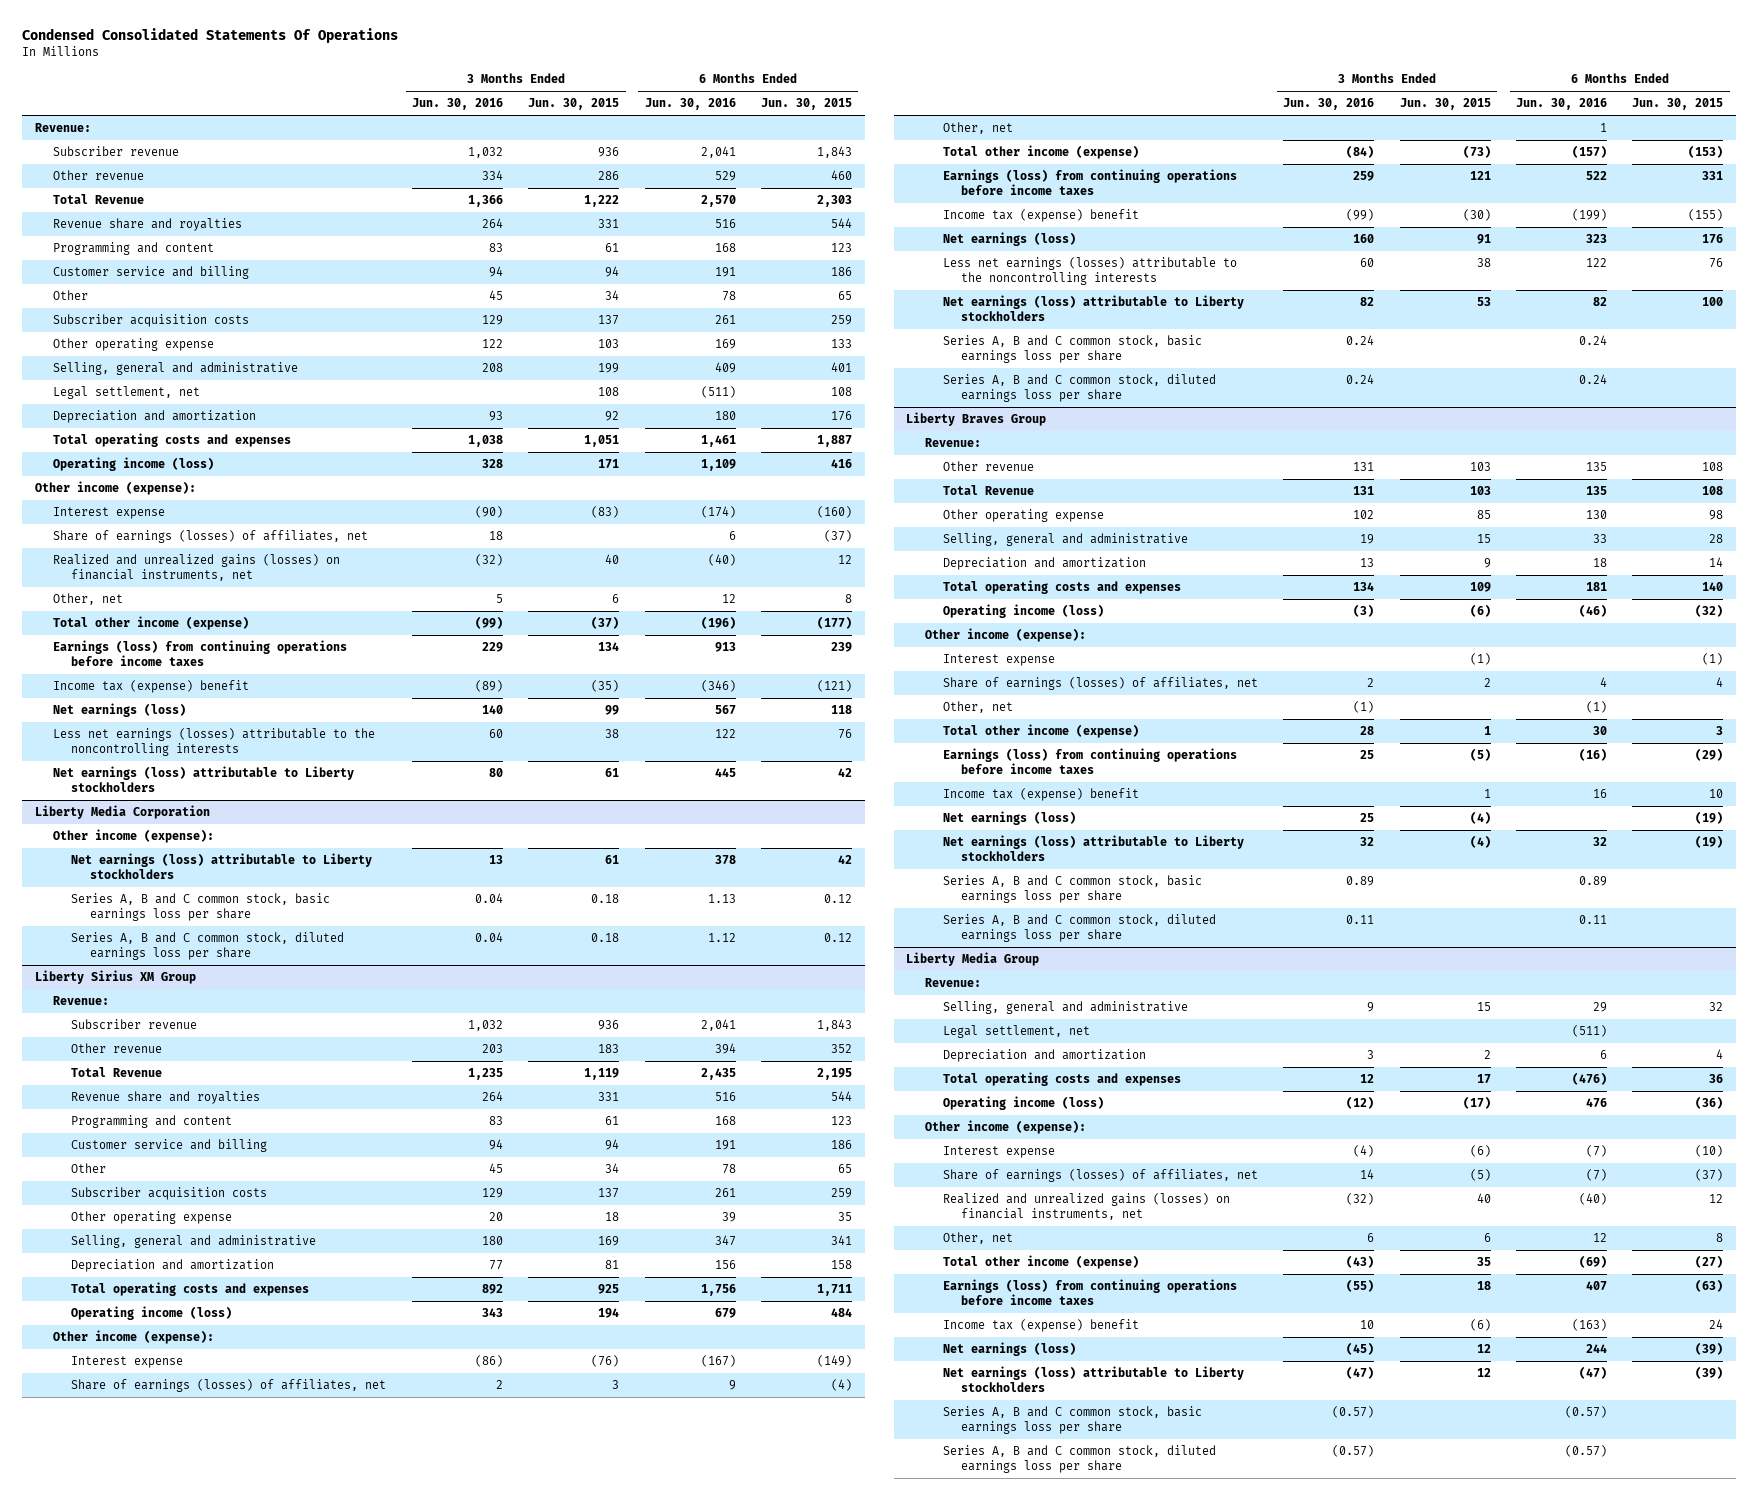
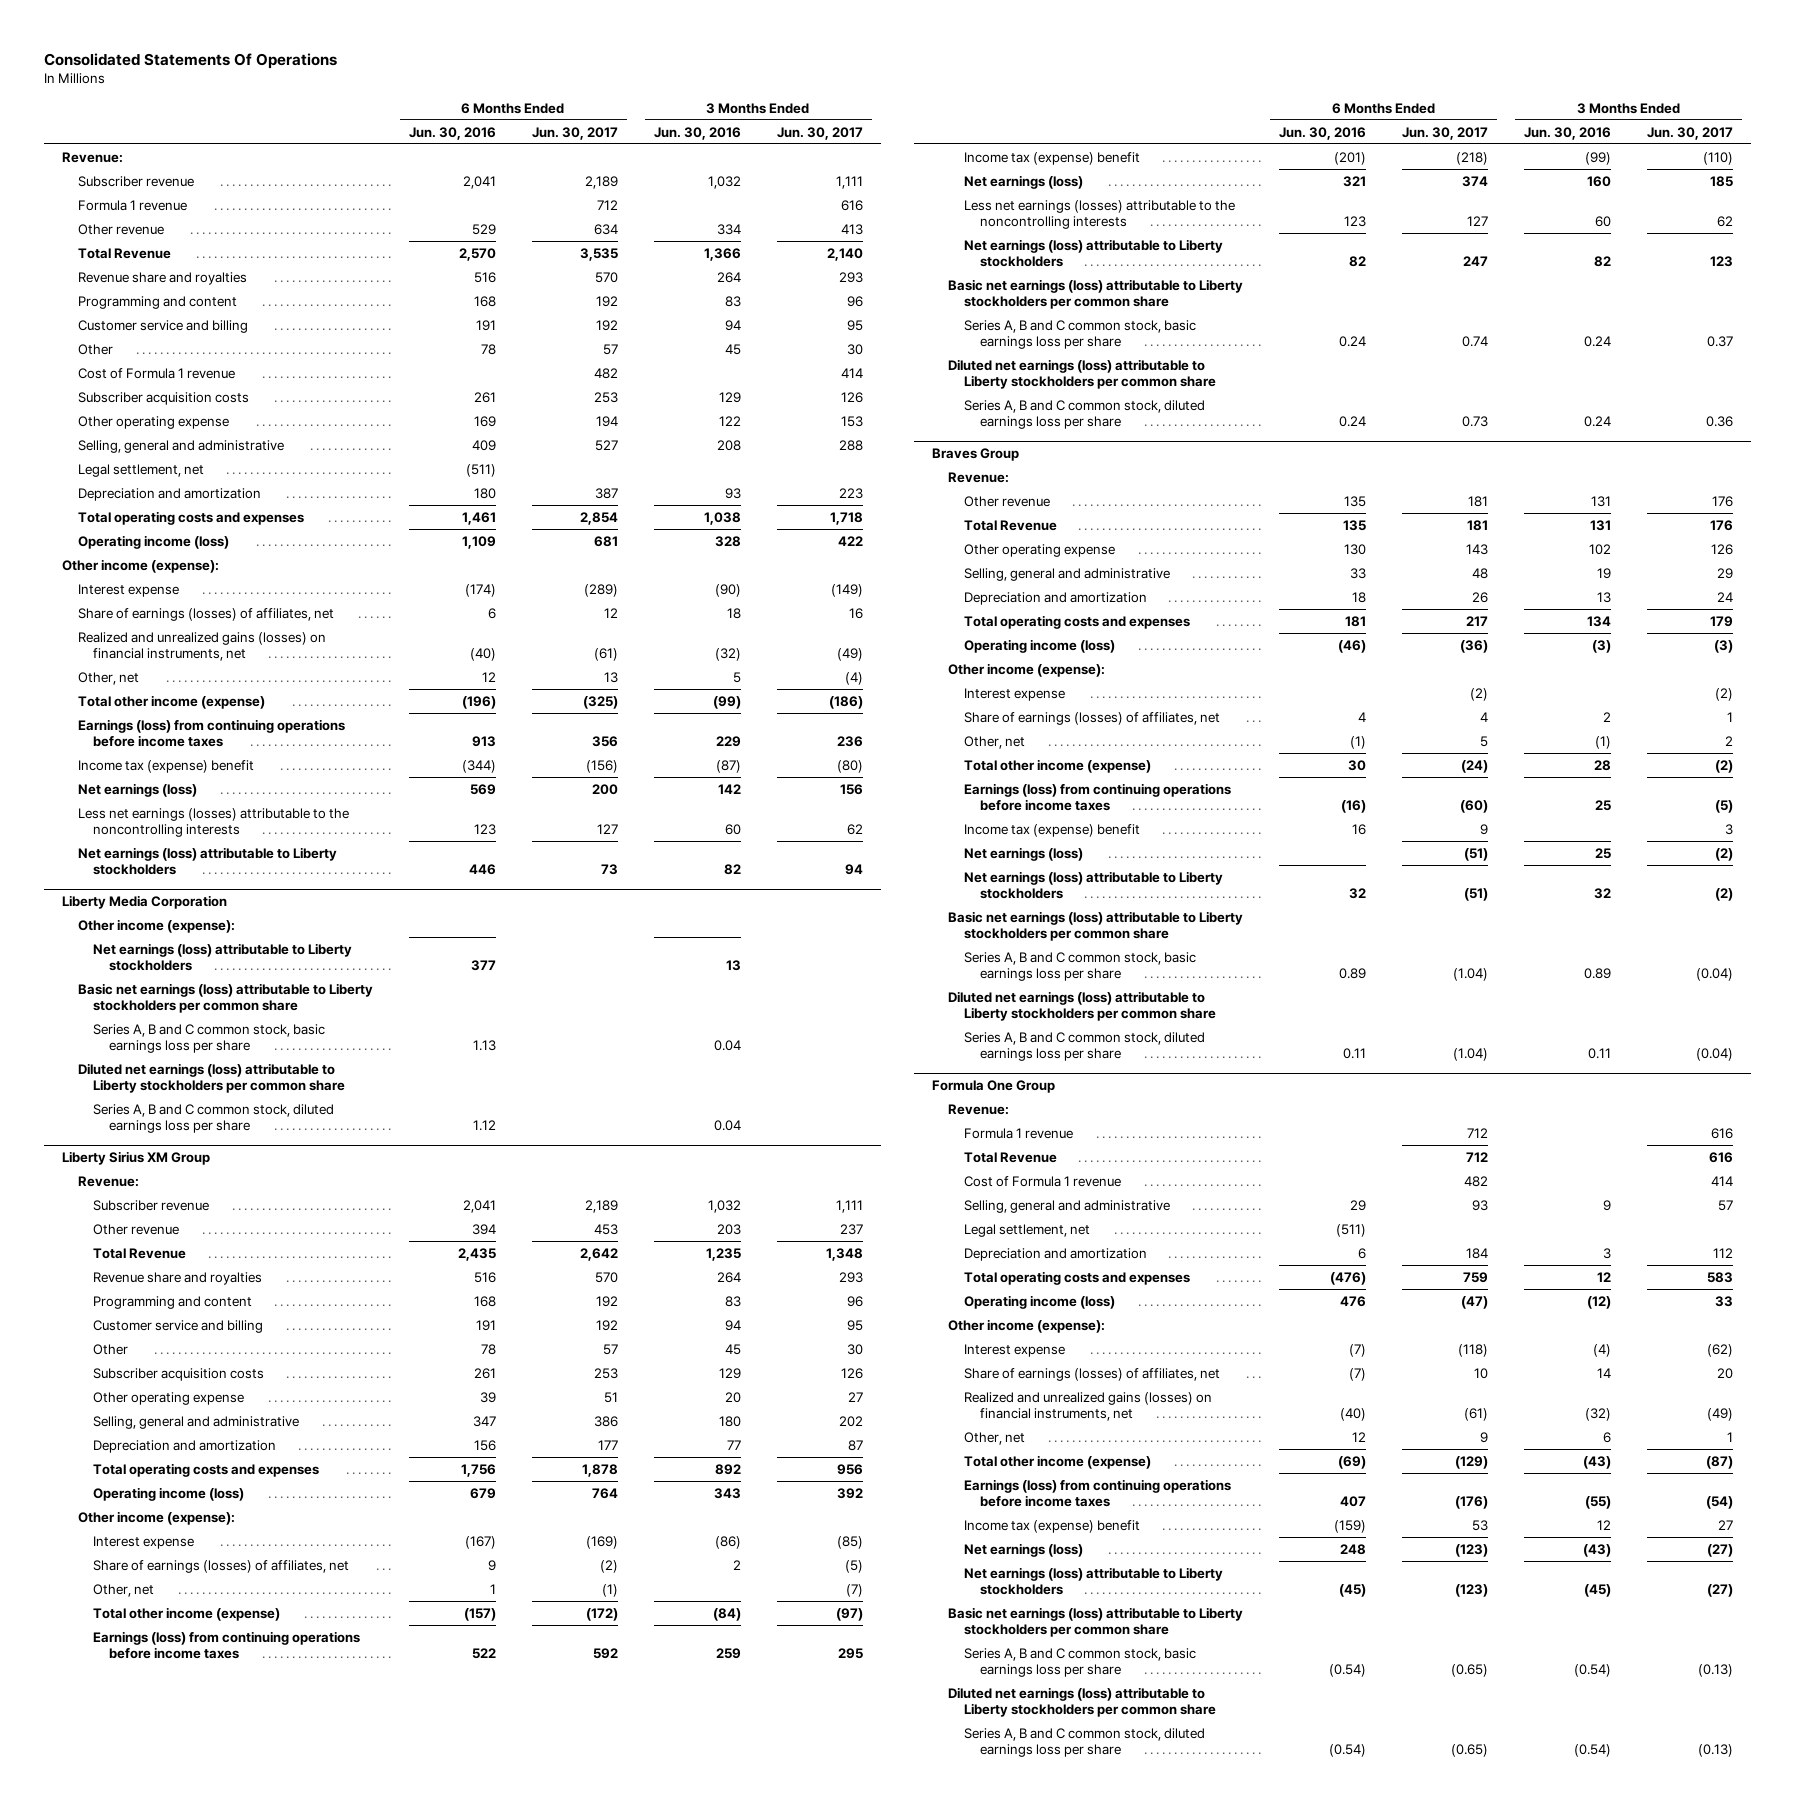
[22,28,399,44] Condensed Consolidated Statements Of Operations -> [43,52,337,69] Consolidated Statements Of Operations
[528,98,620,111] Jun. 30, 2015 -> none
[760,98,852,111] Jun. 30, 2015 -> none
none -> [531,126,618,140] Jun. 30, 2017
none -> [776,126,863,140] Jun. 30, 2017
none -> [77,199,187,211] Formula 1 revenue
none -> [77,367,235,379] Cost of Formula 1 revenue
[474,680,503,693] (89) -> [715,759,741,773] (87)
[700,680,736,693] (346) -> [461,759,496,773] (344)
[481,705,503,715] 140 -> [717,783,741,794] 142
[714,705,736,715] 567 -> [469,783,496,795] 569
[714,729,736,739] 122 -> [473,823,496,835] 123
[488,768,503,778] 80 -> [723,863,741,875] 82
[714,768,736,778] 445 -> [468,863,496,875] 446
[714,855,736,865] 378 -> [470,959,496,971] 377
none -> [77,982,373,1013] Basic net earnings (loss) attributable to Liberty stockholders per common share
none -> [77,1062,346,1093] Diluted net earnings (loss) attributable to Liberty stockholders per common share
[1572,209,1608,222] (199) -> [1334,151,1367,165] (201)
[1586,234,1608,244] 323 -> [1343,175,1367,187] 321
[1586,258,1608,268] 122 -> [1344,215,1367,227] 123
none -> [948,278,1244,309] Basic net earnings (loss) attributable to Liberty stockholders per common share
none -> [948,358,1216,389] Diluted net earnings (loss) attributable to Liberty stockholders per common share
[906,412,1047,427] Liberty Braves Group -> [932,447,1020,461] Braves Group
none -> [948,910,1244,941] Basic net earnings (loss) attributable to Liberty stockholders per common share
none -> [948,990,1216,1021] Diluted net earnings (loss) attributable to Liberty stockholders per common share
[906,952,1040,967] Liberty Media Group -> none
none -> [932,1079,1056,1093] Formula One Group
none -> [963,1127,1073,1139] Formula 1 revenue
none -> [963,1151,1057,1163] Total Revenue
none -> [963,1175,1121,1187] Cost of Formula 1 revenue
[1360,1320,1375,1330] 10 -> [1597,1519,1612,1530] 12
[1572,1319,1608,1332] (163) -> [1334,1519,1367,1533] (159)
[1346,1342,1375,1356] (45) -> [1583,1543,1612,1557] (43)
[1586,1344,1608,1354] 244 -> [1340,1543,1367,1555] 248
[1346,1366,1375,1380] (47) -> [1584,1583,1612,1597] (45)
[1579,1366,1608,1380] (47) -> [1339,1583,1367,1597] (45)
none -> [948,1606,1244,1637] Basic net earnings (loss) attributable to Liberty stockholders per common share
[1332,1406,1375,1419] (0.57) -> [1574,1663,1612,1677] (0.54)
[1565,1406,1608,1419] (0.57) -> [1329,1663,1367,1677] (0.54)
none -> [948,1686,1216,1717] Diluted net earnings (loss) attributable to Liberty stockholders per common share
[1332,1445,1375,1458] (0.57) -> [1574,1743,1612,1757] (0.54)
[1565,1445,1608,1458] (0.57) -> [1329,1743,1367,1757] (0.54)

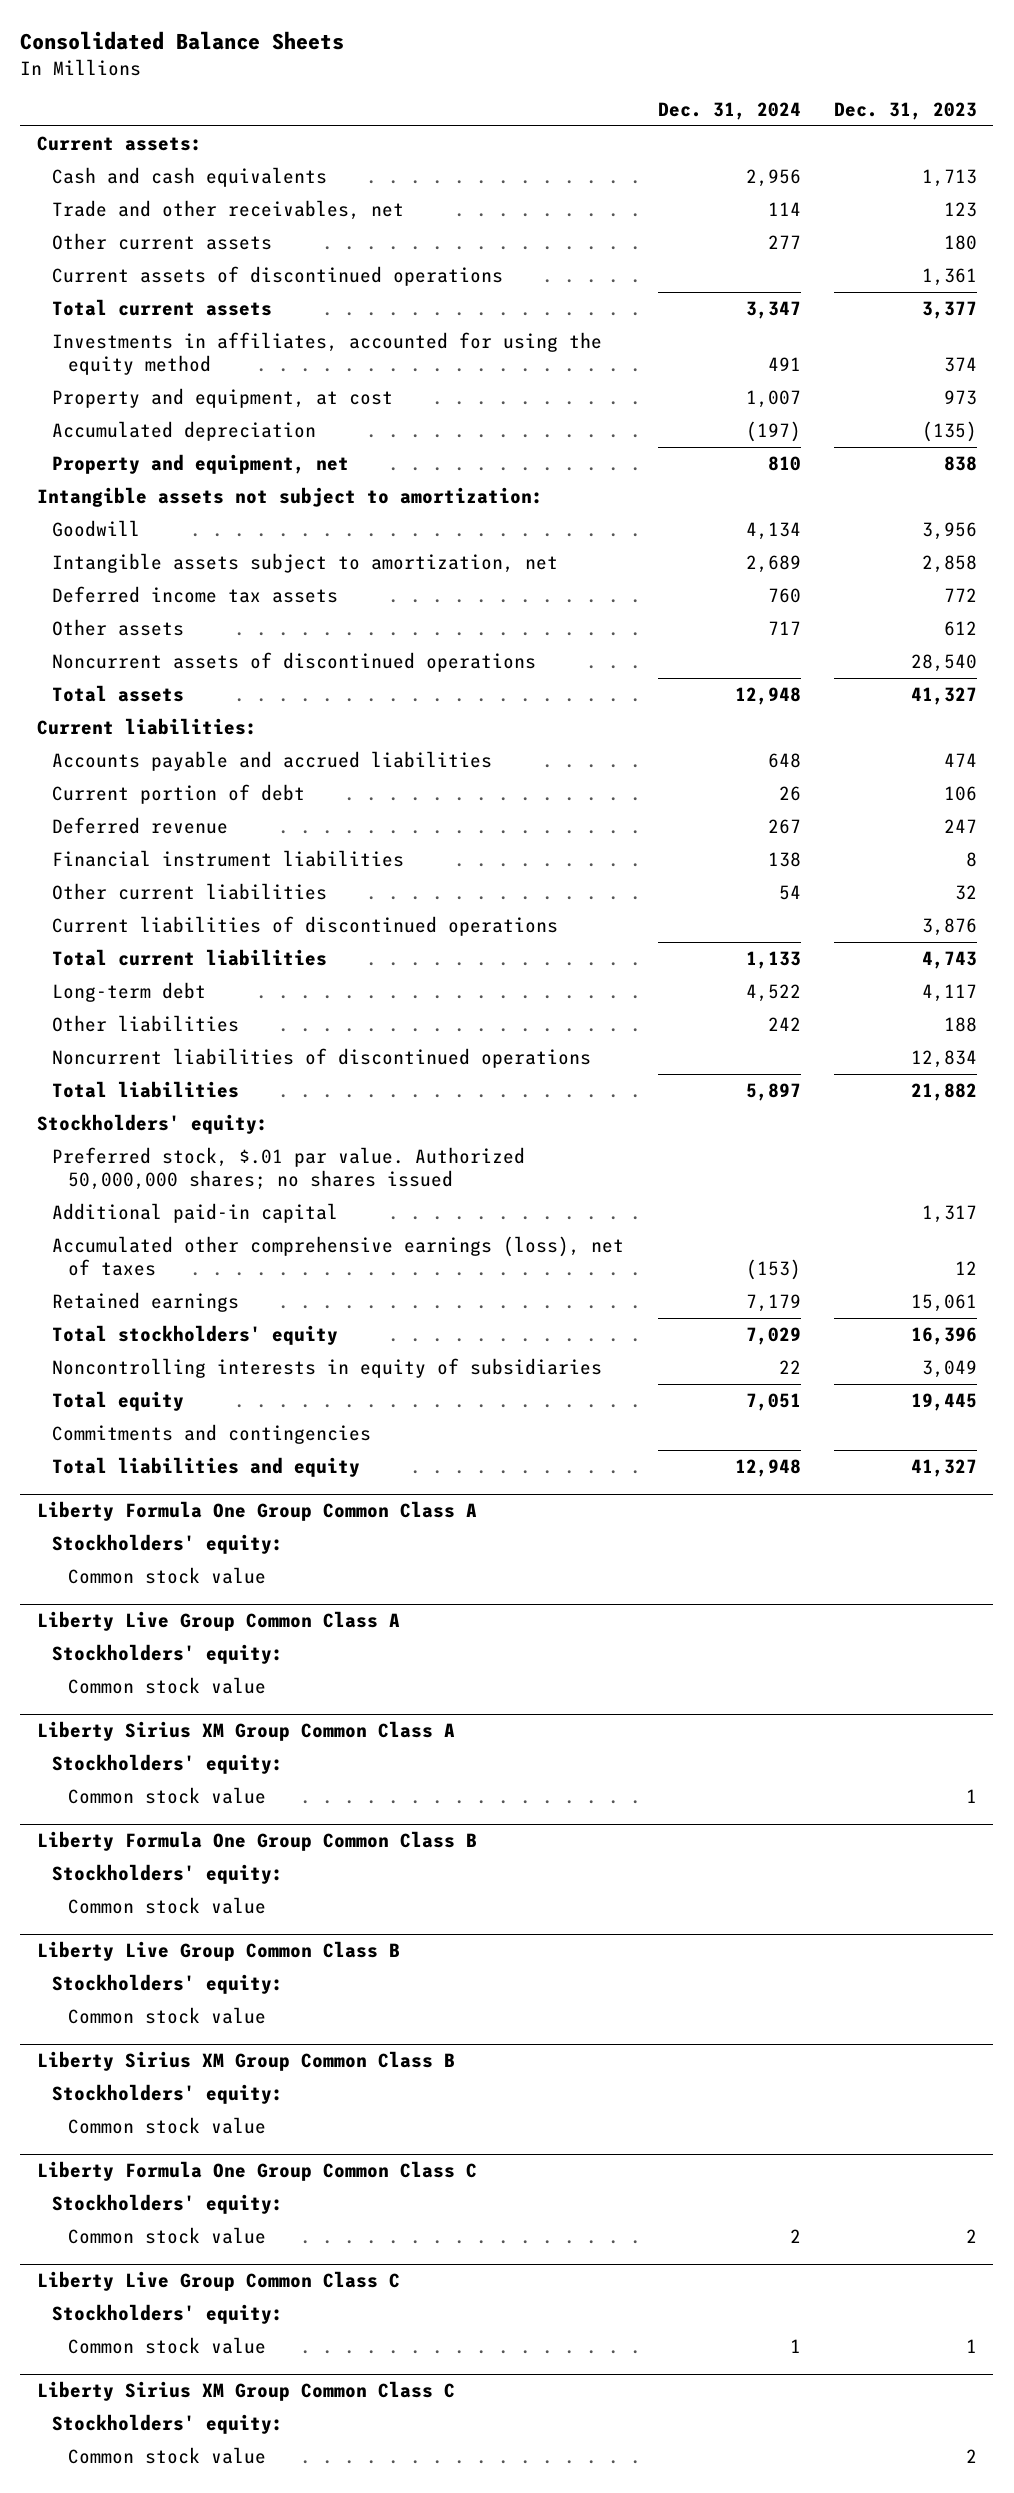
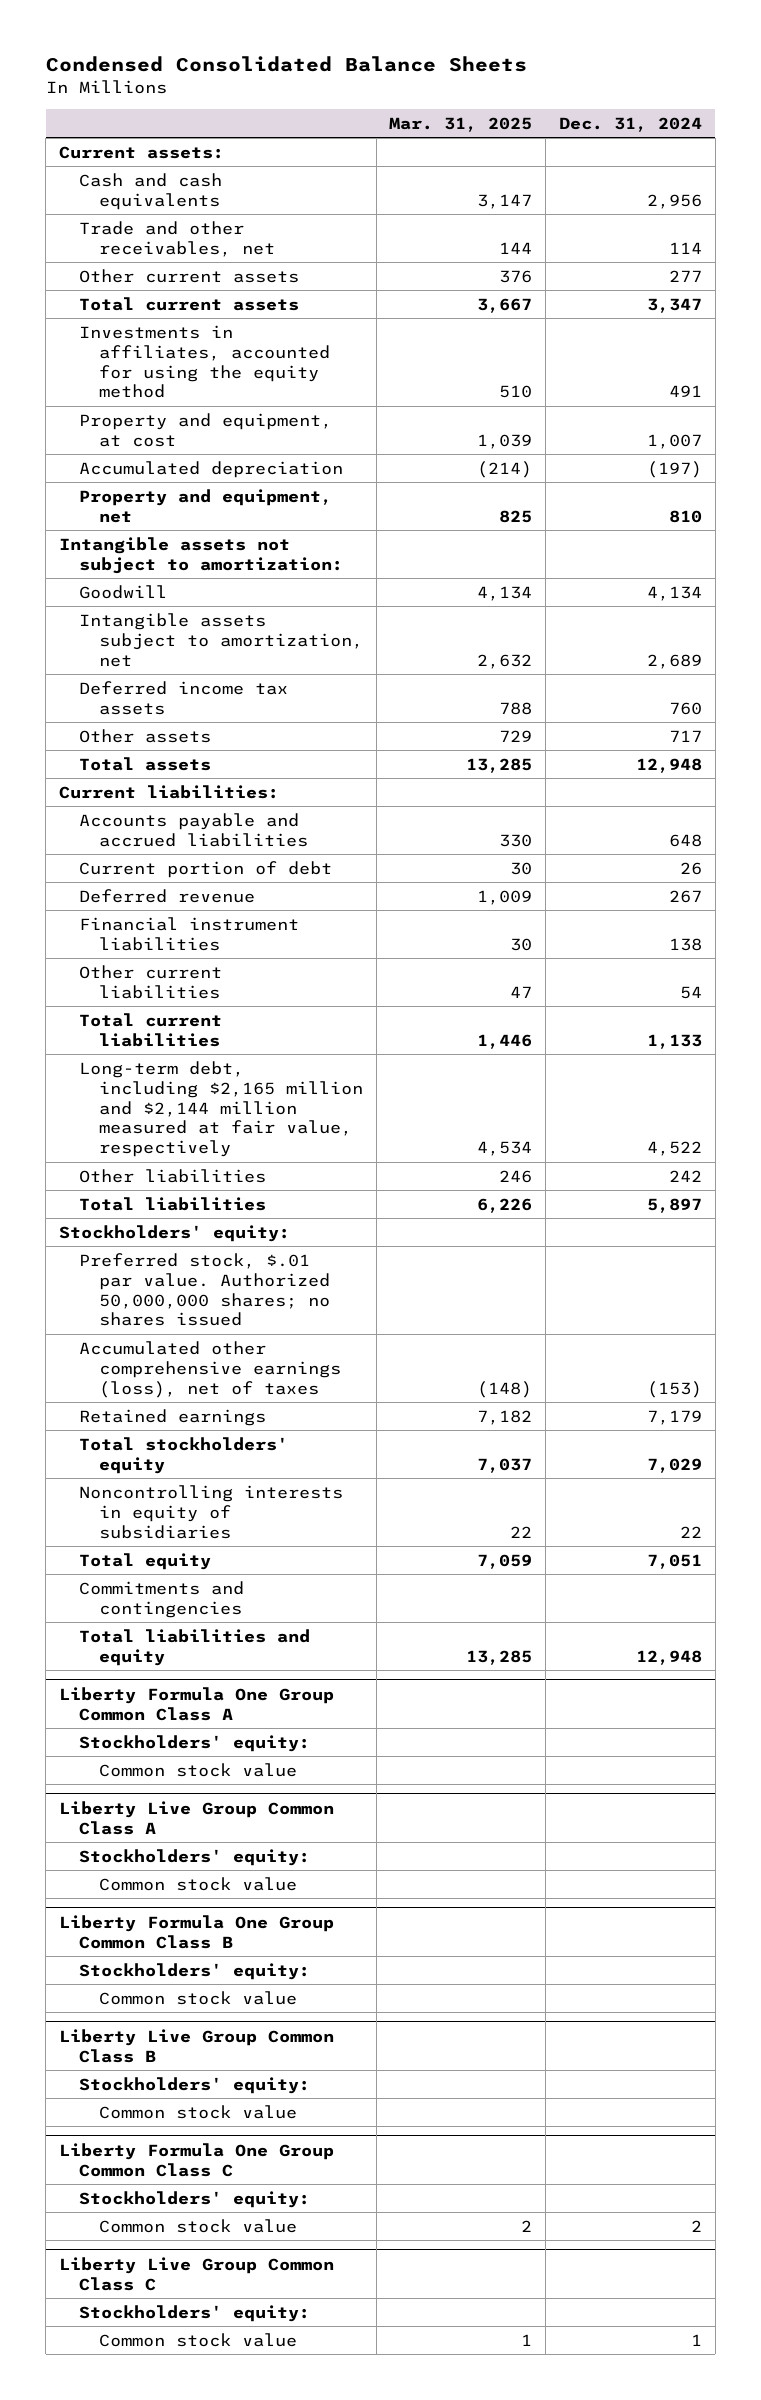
[20,31,345,51] Consolidated Balance Sheets -> [45,55,527,72] Condensed Consolidated Balance Sheets
[833,102,977,121] Dec. 31, 2023 -> none
none -> [389,116,533,132] Mar. 31, 2025
[52,265,504,286] Current assets of discontinued operations -> none
[52,651,537,672] Noncurrent assets of discontinued operations -> none
[52,915,559,936] Current liabilities of discontinued operations -> none
[52,981,207,1002] Long-term debt -> [78,1060,363,1158] Long-term debt, including $2,165 million and $2,144 million measured at fair value, respectively
[52,1047,592,1068] Noncurrent liabilities of discontinued operations -> none
[52,1202,339,1223] Additional paid-in capital -> none
[36,1721,455,1742] Liberty Sirius XM Group Common Class A -> none
[52,1753,284,1774] Stockholders' equity: -> none
[68,1786,267,1804] Common stock value -> none
[36,2051,455,2072] Liberty Sirius XM Group Common Class B -> none
[52,2083,284,2104] Stockholders' equity: -> none
[68,2116,267,2134] Common stock value -> none
[36,2381,455,2402] Liberty Sirius XM Group Common Class C -> none
[52,2413,284,2434] Stockholders' equity: -> none
[68,2446,267,2464] Common stock value -> none

